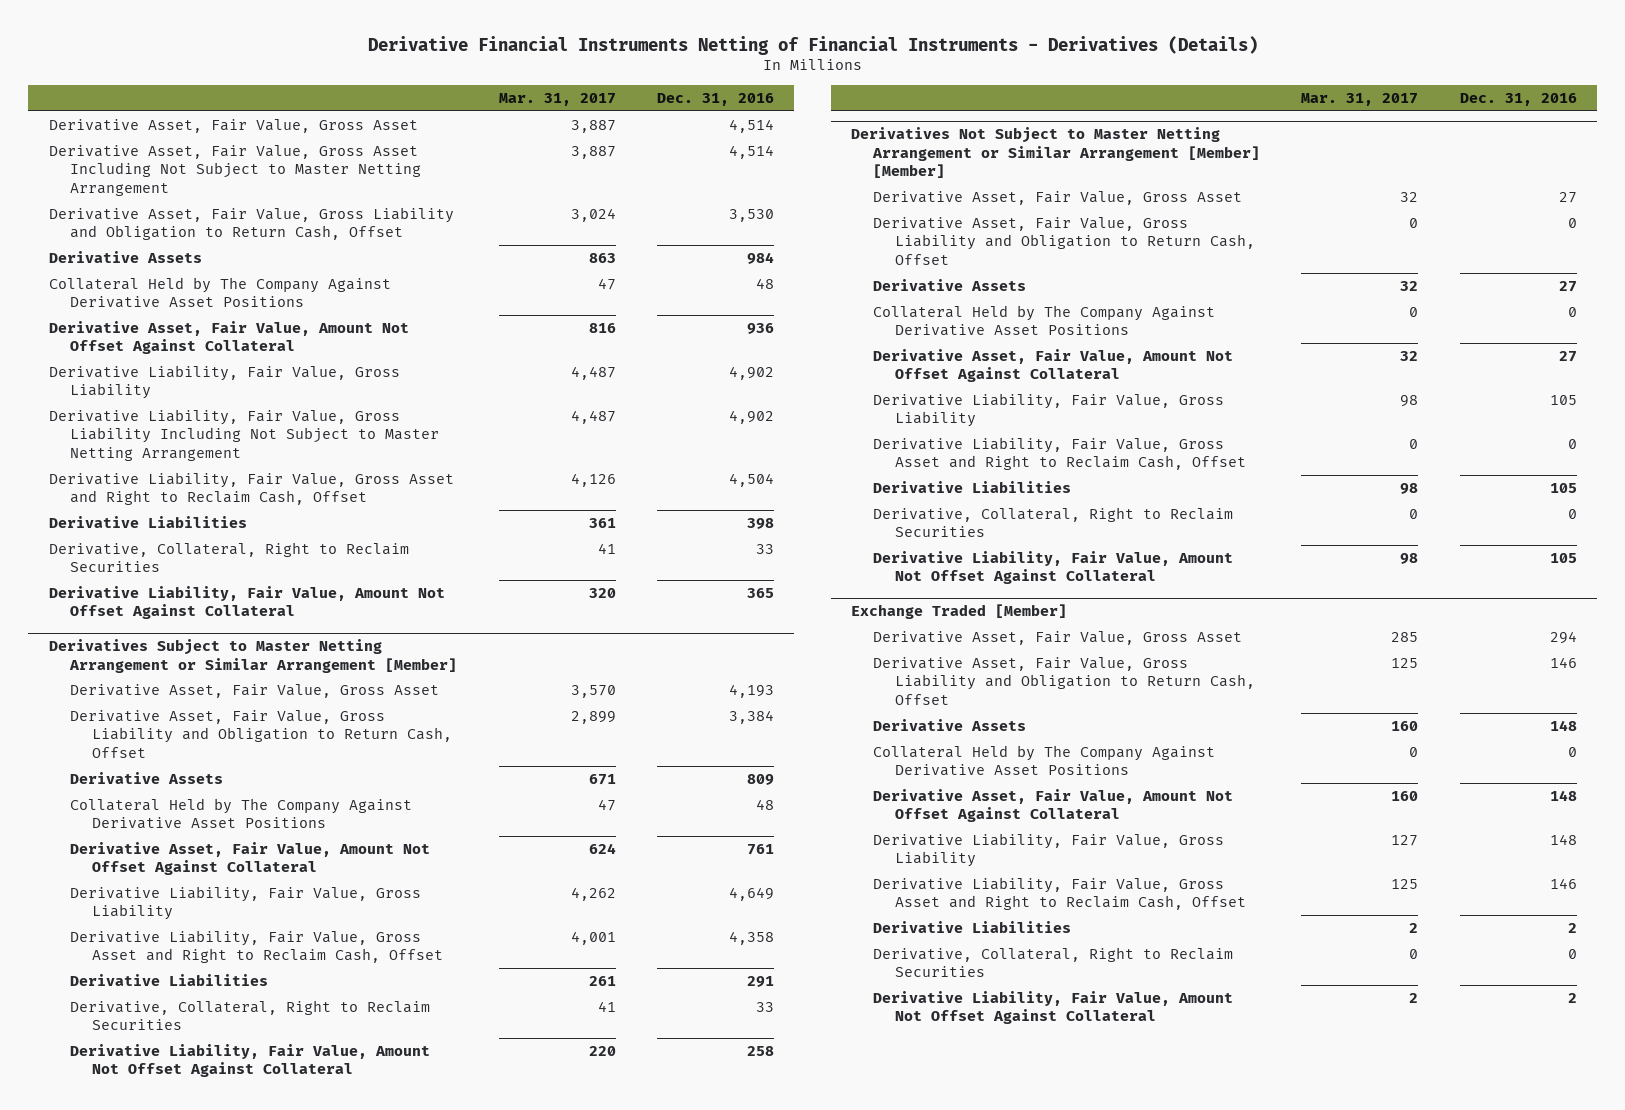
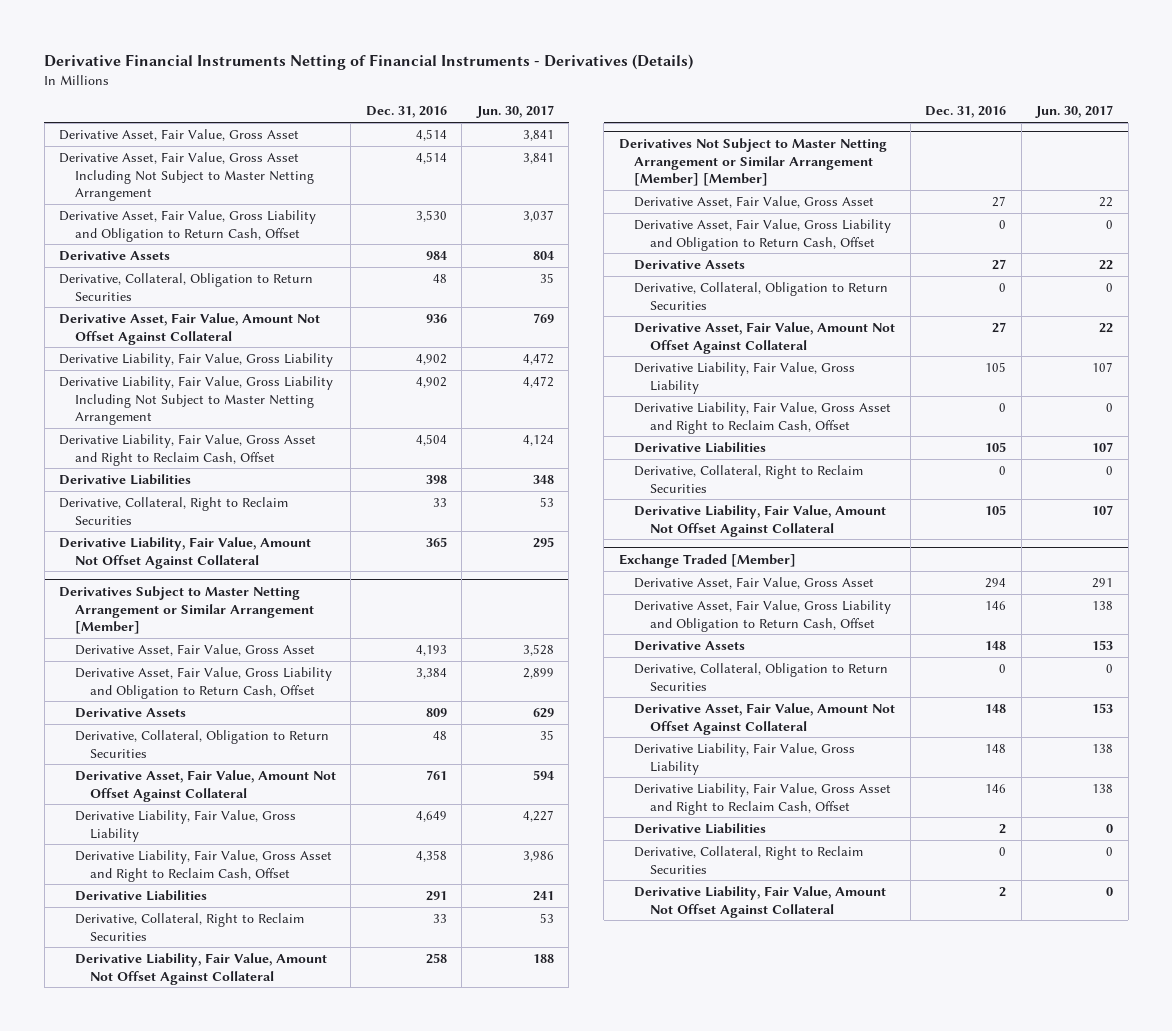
[498,93,616,107] Mar. 31, 2017 -> none
none -> [475,105,554,119] Jun. 30, 2017
[48,277,391,309] Collateral Held by The Company Against Derivative Asset Positions -> [59,272,314,301] Derivative, Collateral, Obligation to Return Securities
[70,798,413,830] Collateral Held by The Company Against Derivative Asset Positions -> [74,729,329,758] Derivative, Collateral, Obligation to Return Securities
[873,305,1216,337] Collateral Held by The Company Against Derivative Asset Positions -> [634,281,889,310] Derivative, Collateral, Obligation to Return Securities
[873,745,1216,777] Collateral Held by The Company Against Derivative Asset Positions -> [634,662,889,691] Derivative, Collateral, Obligation to Return Securities

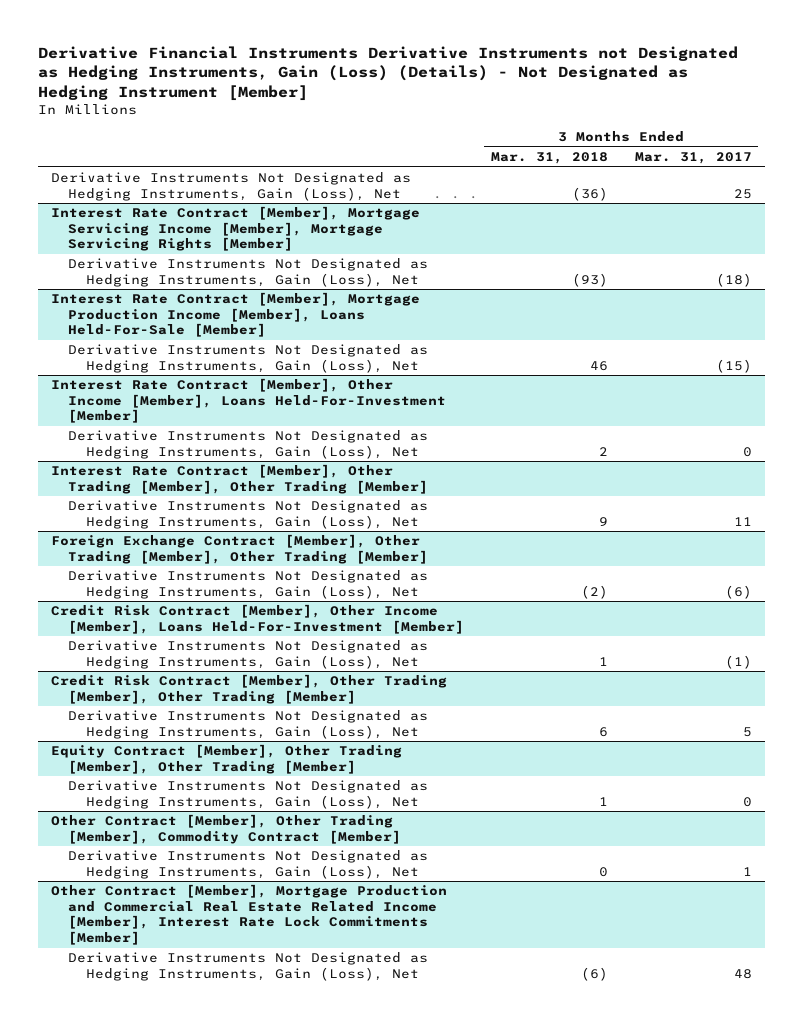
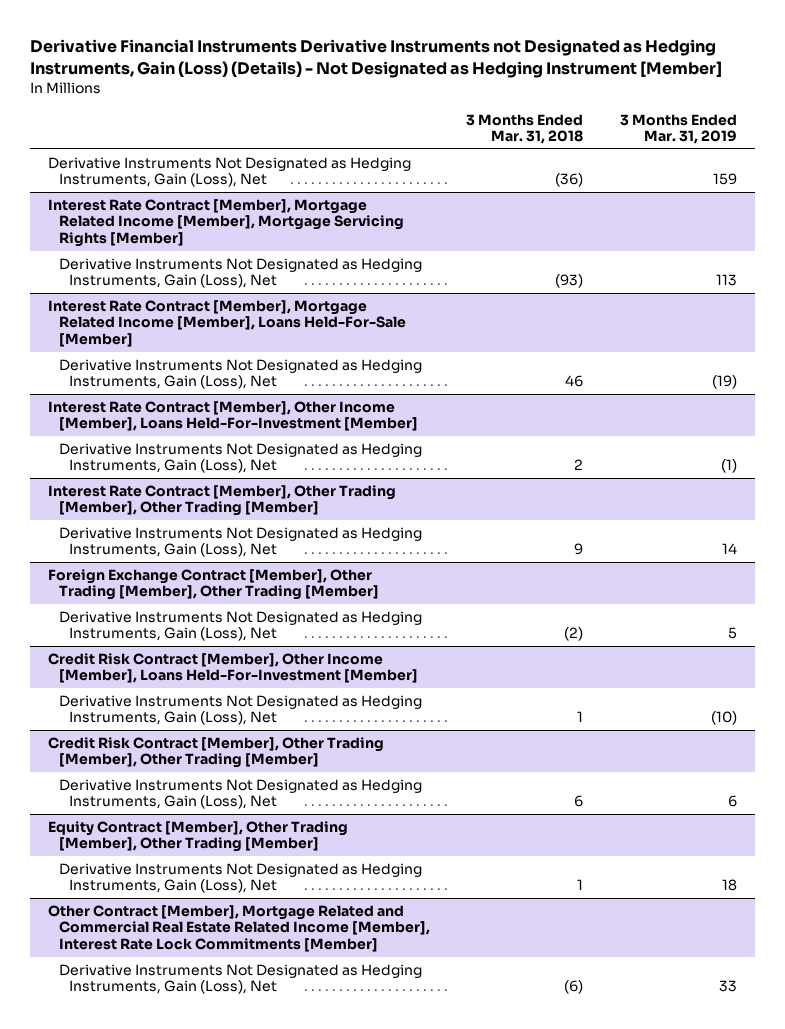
[634,152,752,165] Mar. 31, 2017 -> none
none -> [619,113,737,145] 3 Months Ended Mar. 31, 2019
[51,206,421,252] Interest Rate Contract [Member], Mortgage Servicing Income [Member], Mortgage Servicing Rights [Member] -> [48,199,404,247] Interest Rate Contract [Member], Mortgage Related Income [Member], Mortgage Servicing Rights [Member]
[51,292,421,338] Interest Rate Contract [Member], Mortgage Production Income [Member], Loans Held-For-Sale [Member] -> [48,300,406,347] Interest Rate Contract [Member], Mortgage Related Income [Member], Loans Held-For-Sale [Member]
[51,814,402,844] Other Contract [Member], Other Trading [Member], Commodity Contract [Member] -> none
[68,850,429,879] Derivative Instruments Not Designated as Hedging Instruments, Gain (Loss), Net -> none
[51,884,448,946] Other Contract [Member], Mortgage Production and Commercial Real Estate Related Income [Member], Interest Rate Lock Commitments [Member] -> [48,905,430,952] Other Contract [Member], Mortgage Related and Commercial Real Estate Related Income [Member], Interest Rate Lock Commitments [Member]

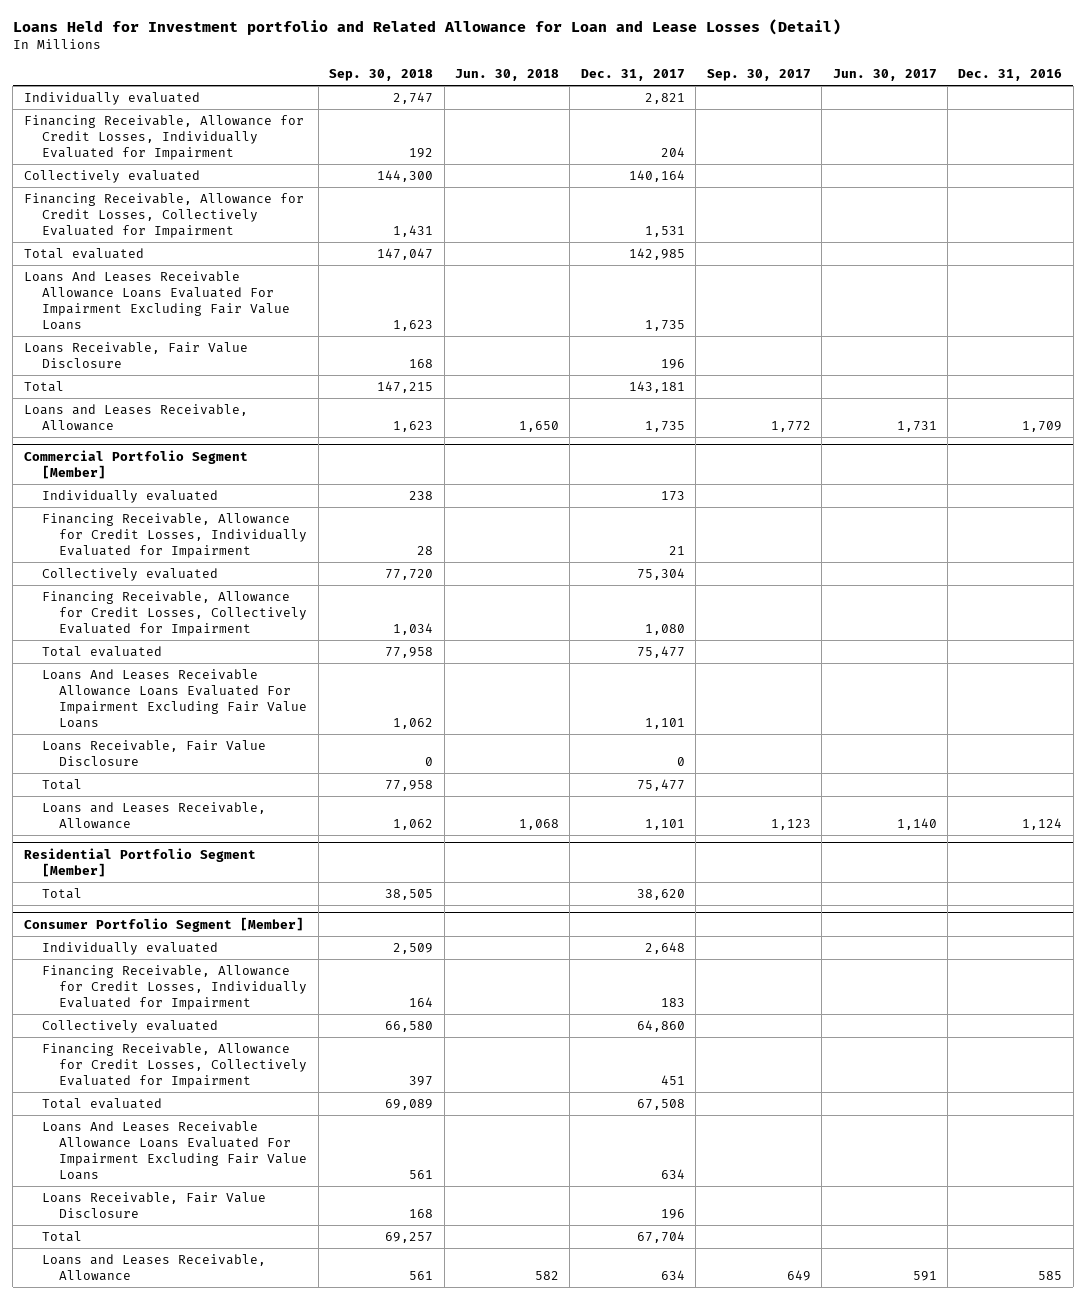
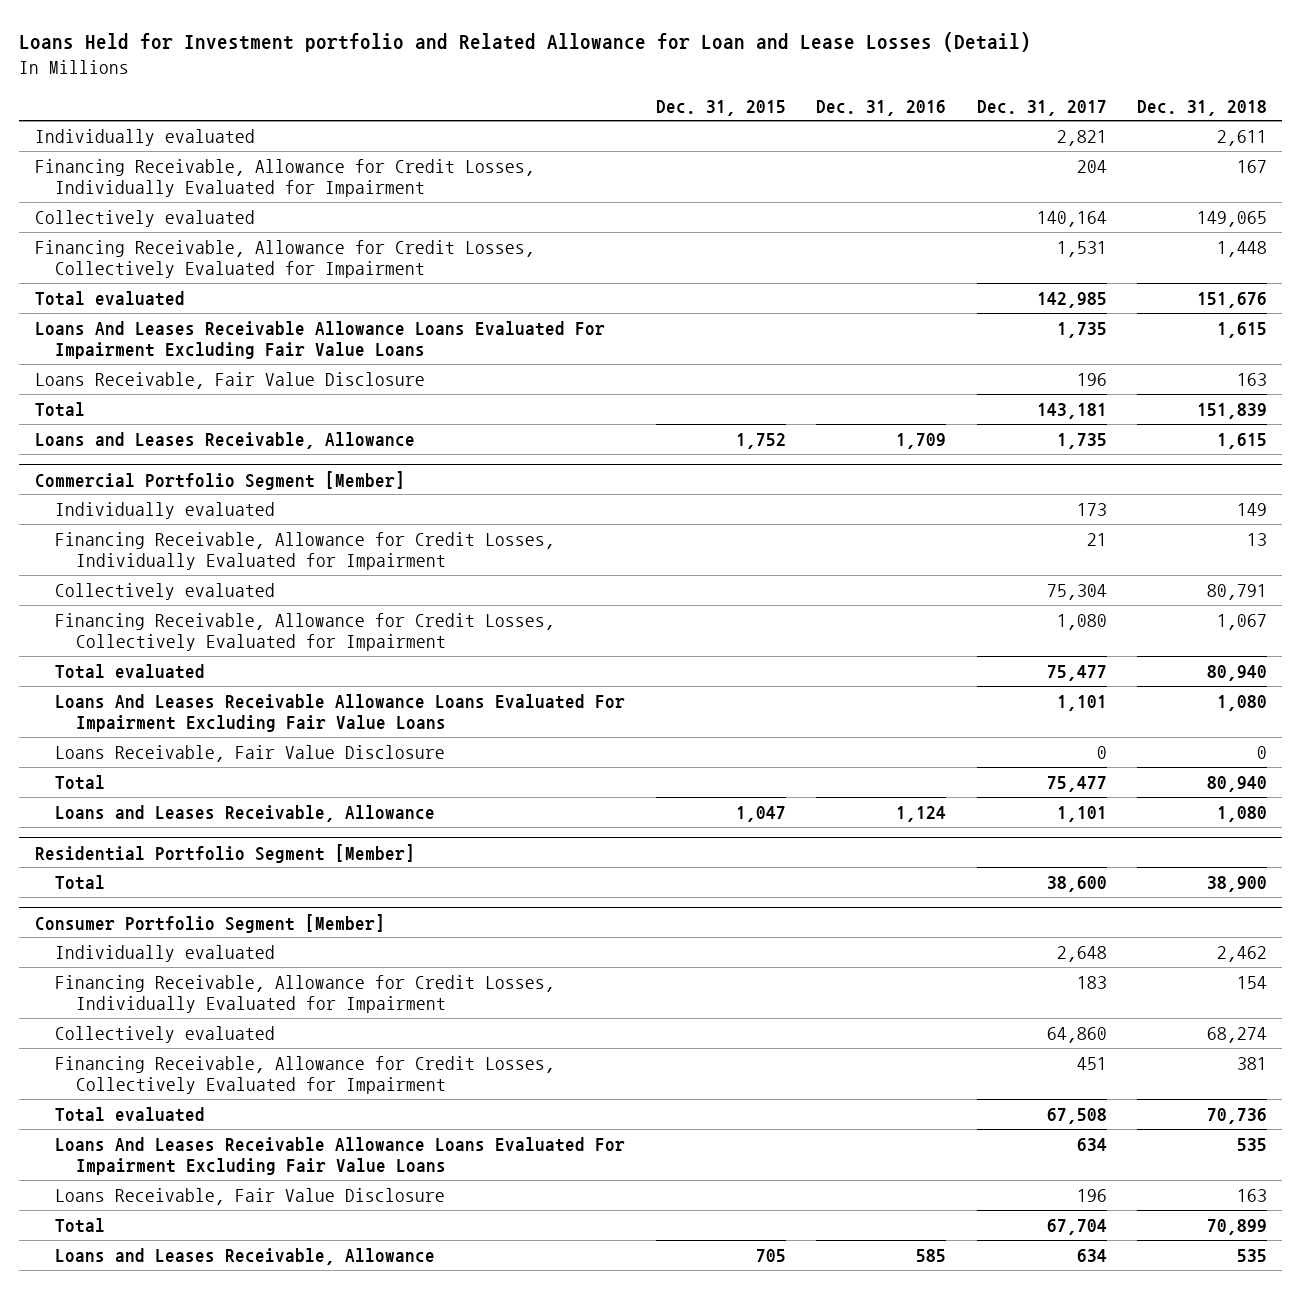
[329,69,434,82] Sep. 30, 2018 -> none
[455,69,560,82] Jun. 30, 2018 -> none
[706,69,811,82] Sep. 30, 2017 -> none
[832,69,937,82] Jun. 30, 2017 -> none
none -> [655,99,786,116] Dec. 31, 2015
none -> [1137,99,1268,116] Dec. 31, 2018
[636,889,685,901] 38,620 -> [1046,875,1107,892] 38,600

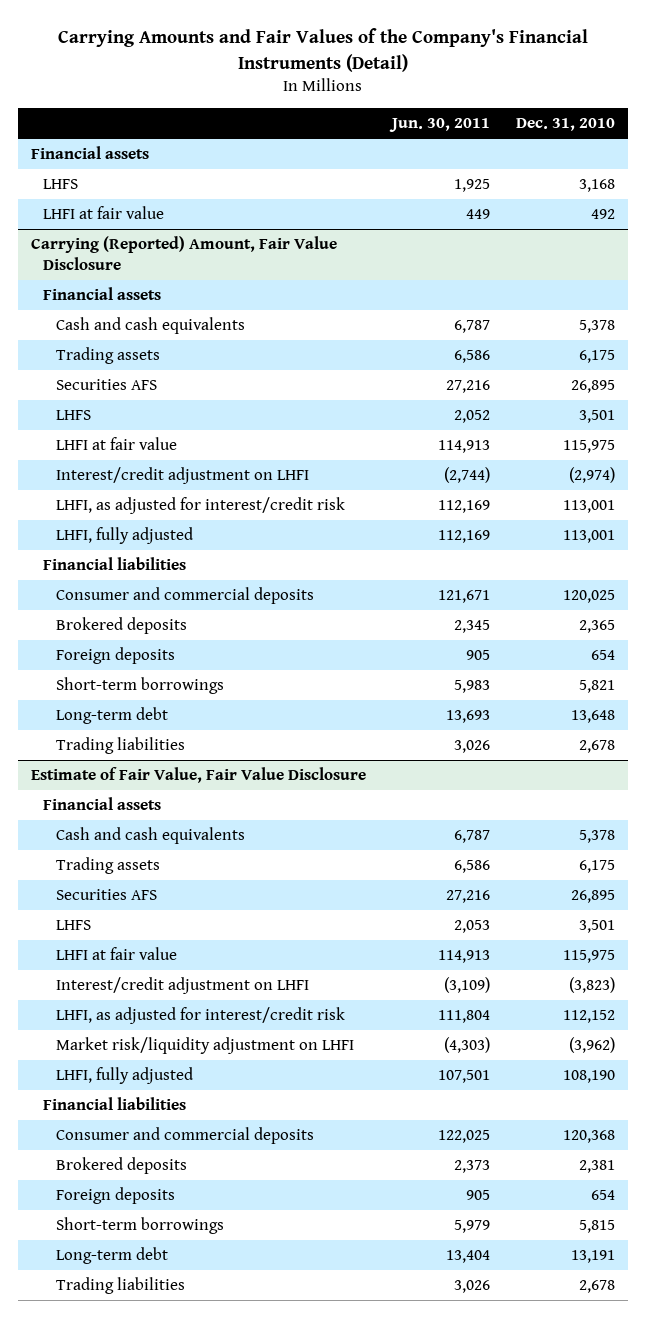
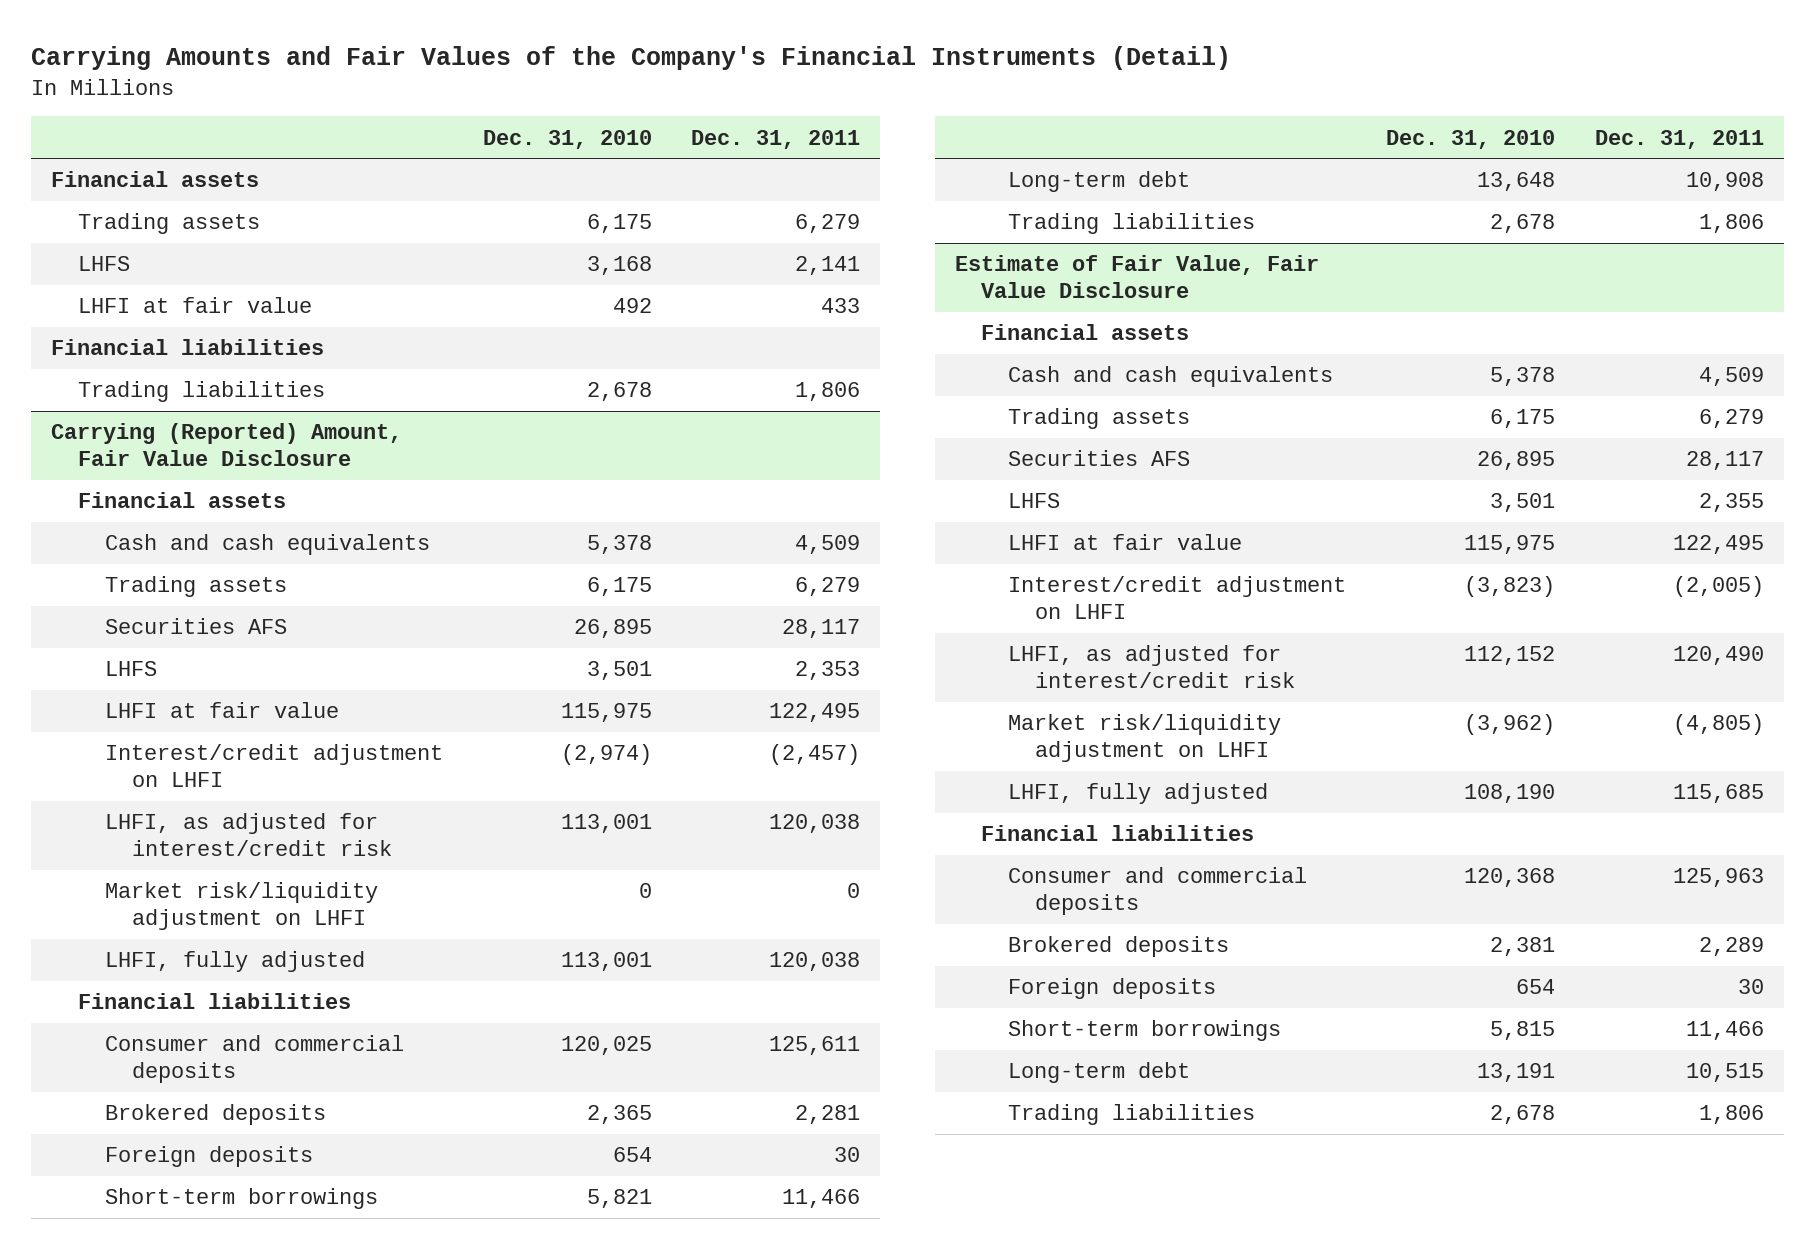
[388,118,490,133] Jun. 30, 2011 -> none
none -> [691,129,861,149] Dec. 31, 2011
none -> [77,213,260,235] Trading assets
none -> [51,339,325,356] Financial liabilities
none -> [77,381,325,403] Trading liabilities
none -> [104,882,378,930] Market risk/liquidity adjustment on LHFI

